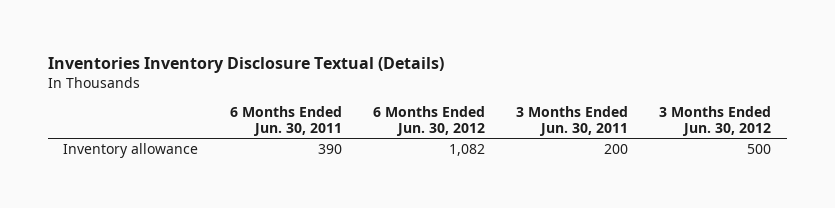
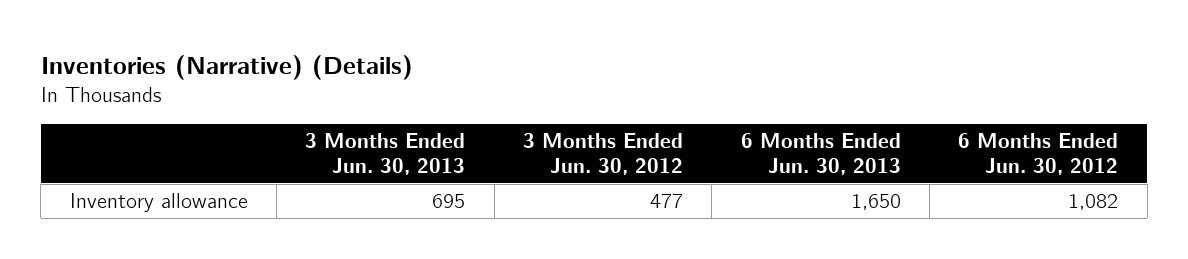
[47,56,444,73] Inventories Inventory Disclosure Textual (Details) -> [40,54,413,80] Inventories (Narrative) (Details)
[229,105,342,136] 6 Months Ended Jun. 30, 2011 -> none
[516,105,629,136] 3 Months Ended Jun. 30, 2011 -> none
none -> [305,132,466,176] 3 Months Ended Jun. 30, 2013
none -> [740,132,901,176] 6 Months Ended Jun. 30, 2013
[747,144,772,155] 500 -> [650,194,684,209] 477

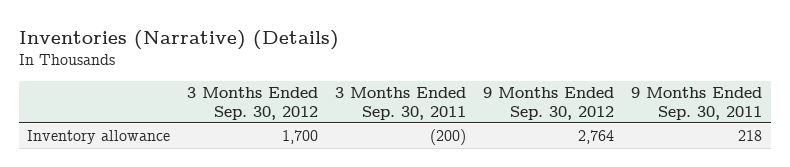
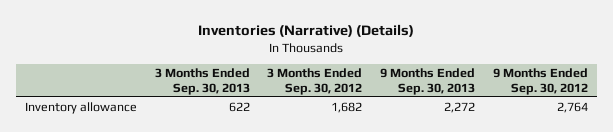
[335,87,467,120] 3 Months Ended Sep. 30, 2011 -> none
[631,87,763,120] 9 Months Ended Sep. 30, 2011 -> none
none -> [154,68,250,95] 3 Months Ended Sep. 30, 2013
none -> [380,68,476,95] 9 Months Ended Sep. 30, 2013
[282,130,319,145] 1,700 -> [331,101,363,113] 1,682

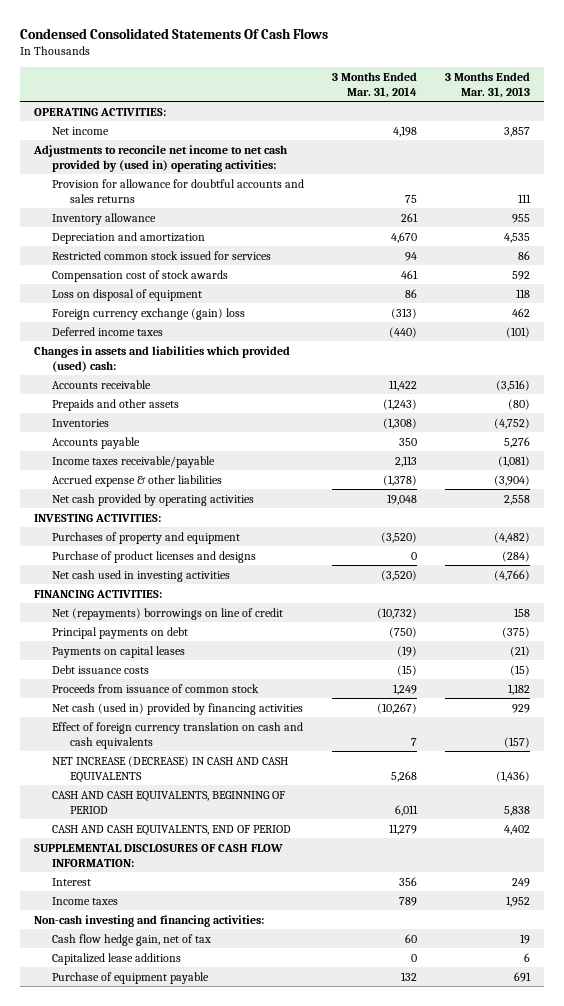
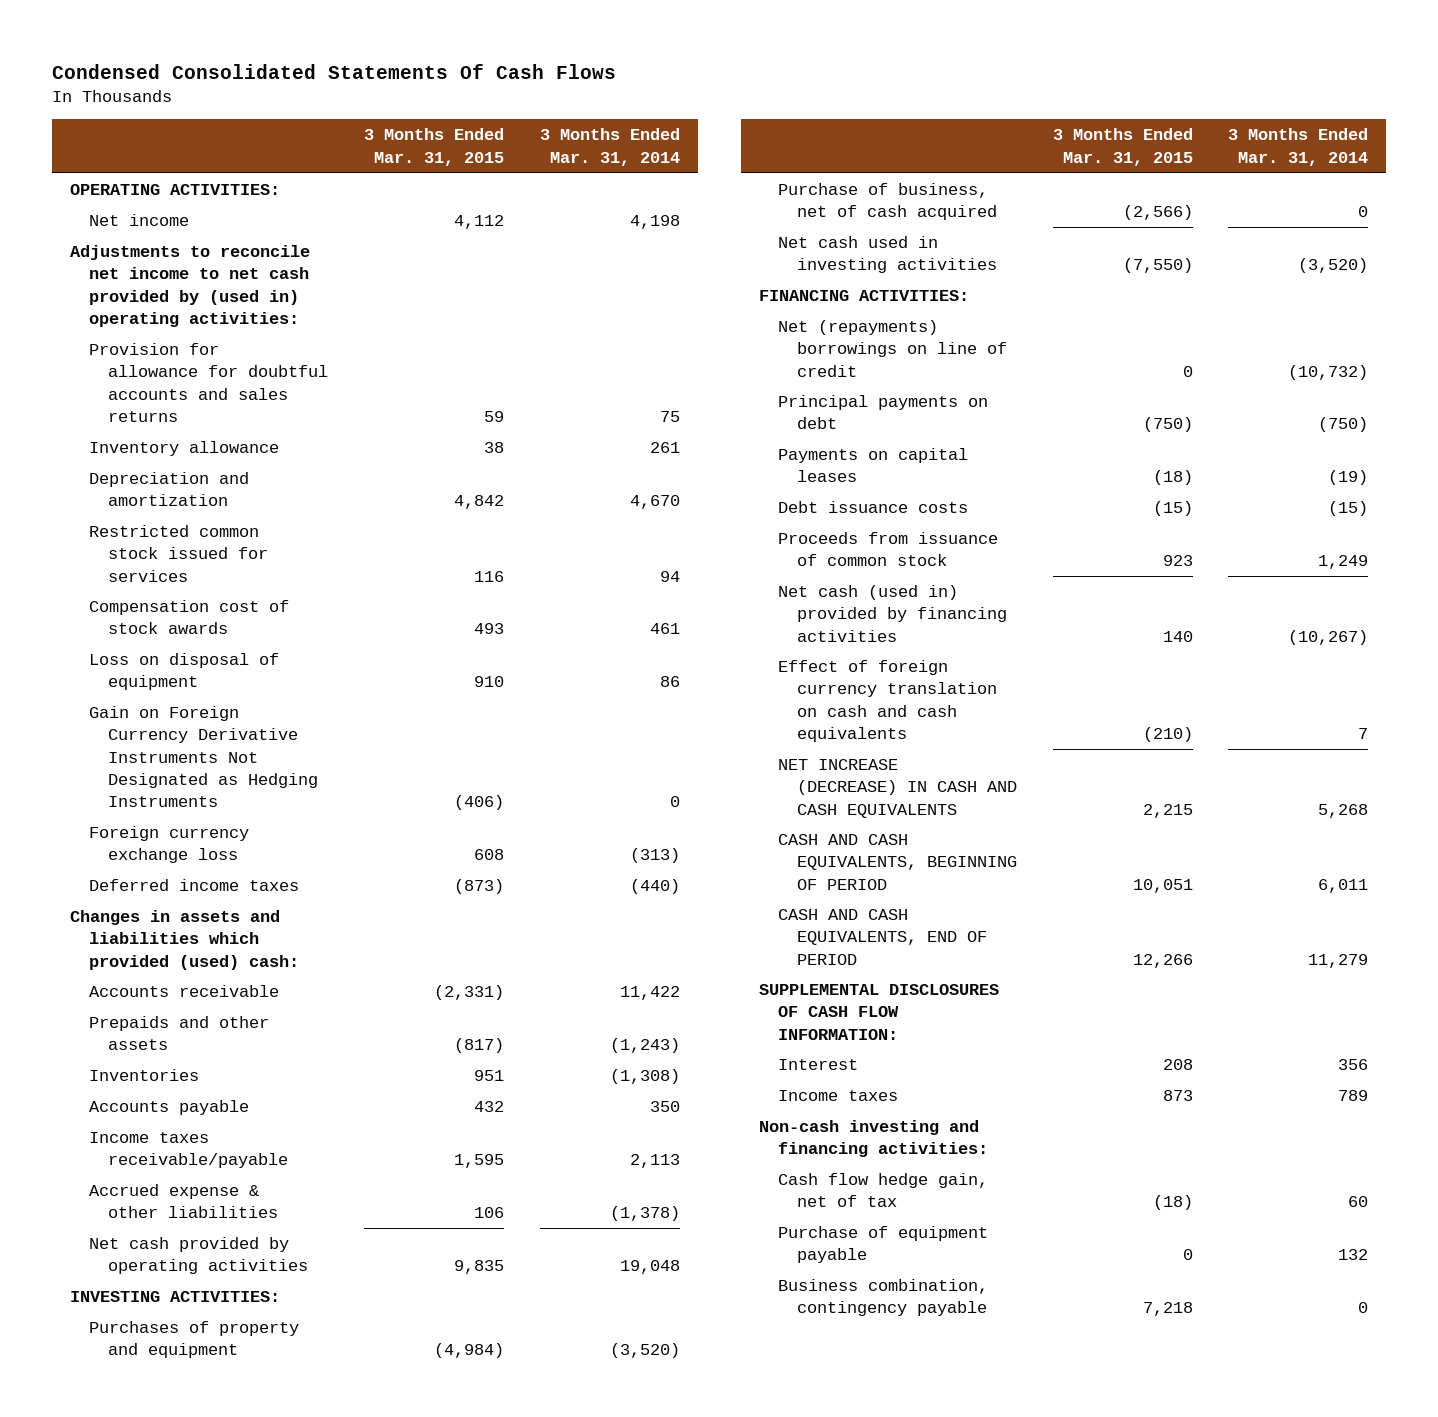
[444,71,530,98] 3 Months Ended Mar. 31, 2013 -> none
none -> [364,128,505,166] 3 Months Ended Mar. 31, 2015
none -> [89,706,319,807] Gain on Foreign Currency Derivative Instruments Not Designated as Hedging Instruments
[51,307,245,320] Foreign currency exchange (gain) loss -> [89,826,250,864] Foreign currency exchange loss
[51,550,256,563] Purchase of product licenses and designs -> none
none -> [777,183,997,221] Purchase of business, net of cash acquired
[51,952,181,965] Capitalized lease additions -> none
none -> [777,1279,988,1317] Business combination, contingency payable

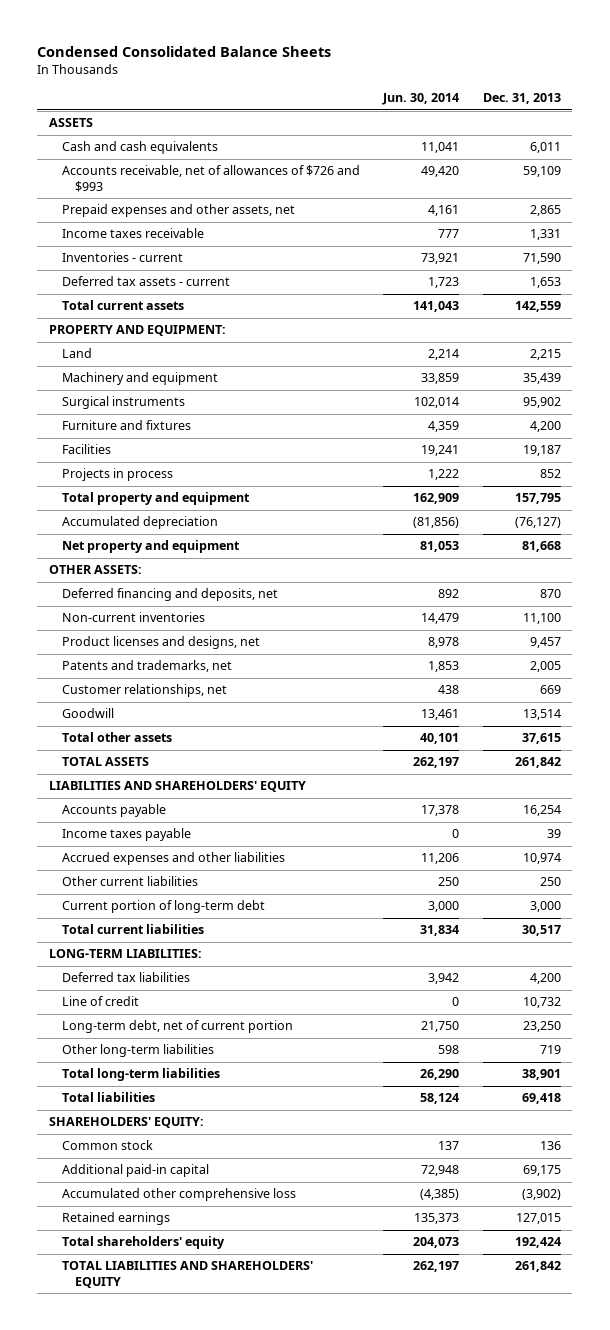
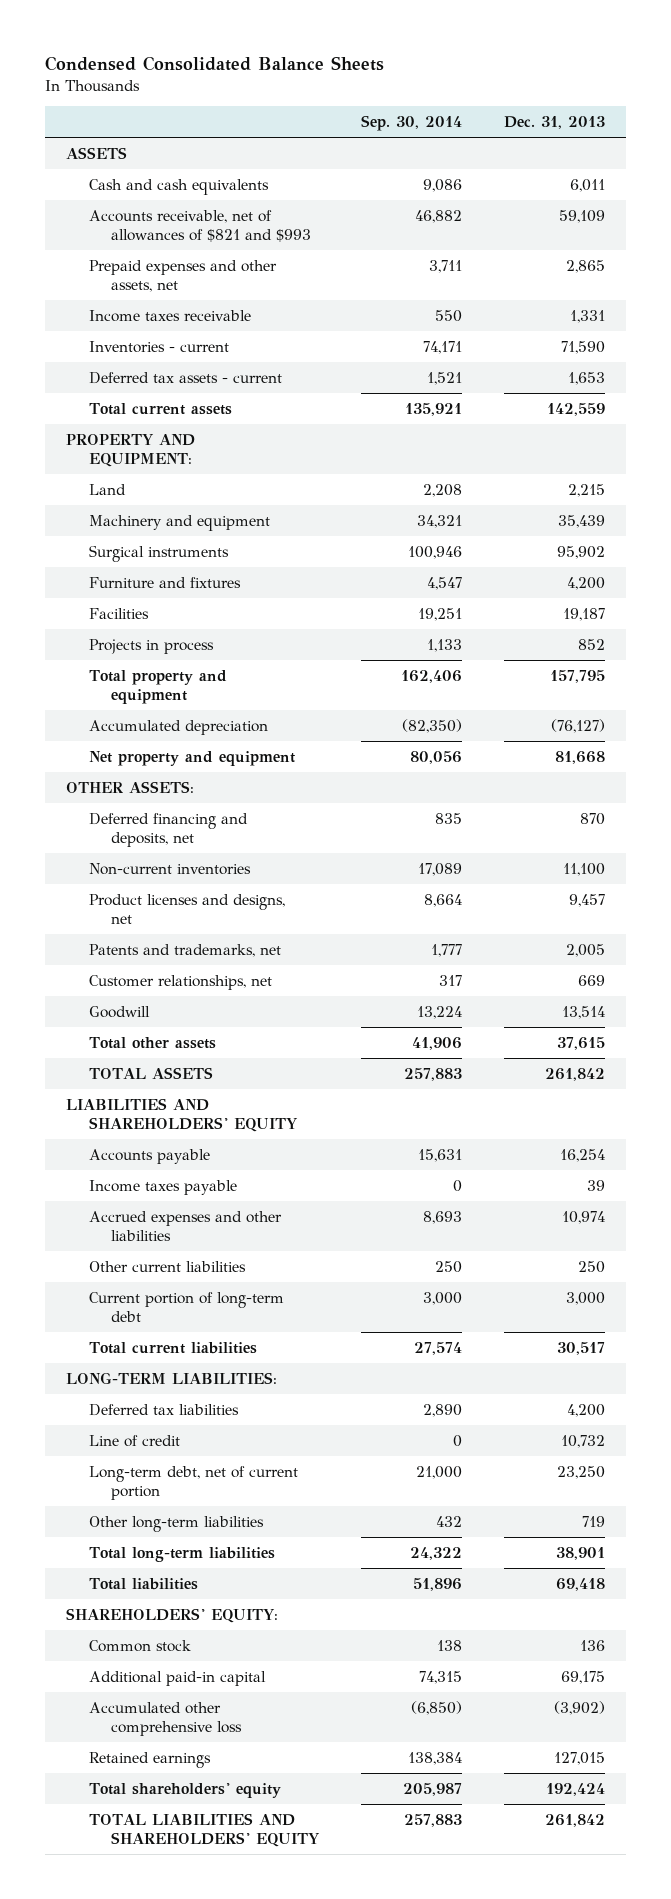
[382,93,460,106] Jun. 30, 2014 -> none
none -> [360,115,462,132] Sep. 30, 2014
[62,165,361,192] Accounts receivable, net of allowances of $726 and $993 -> [88,209,312,242] Accounts receivable, net of allowances of $821 and $993

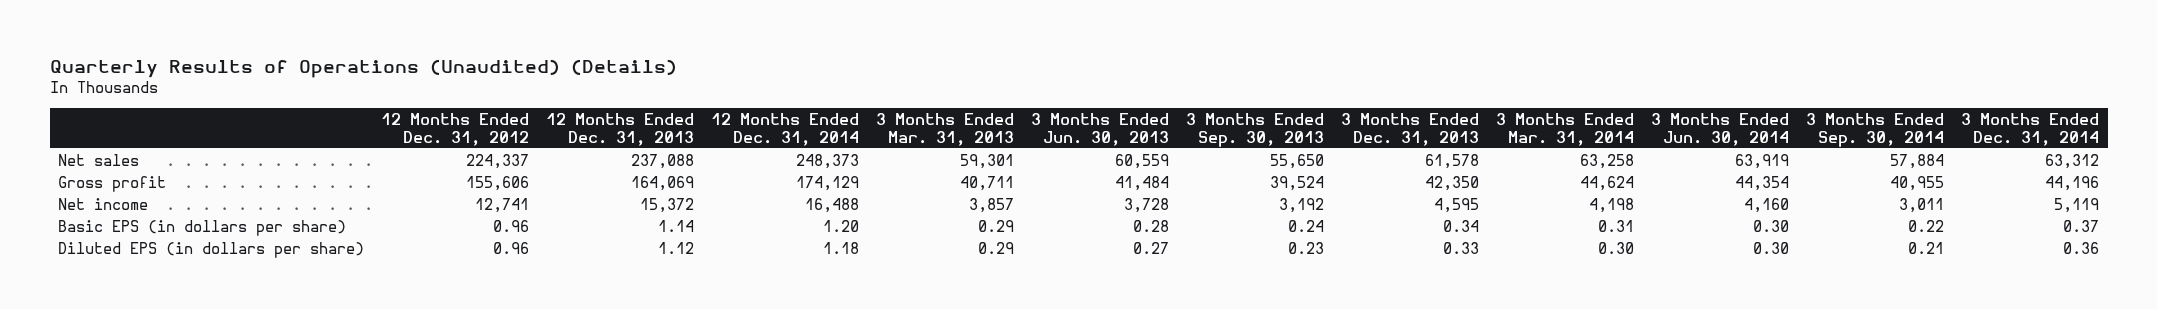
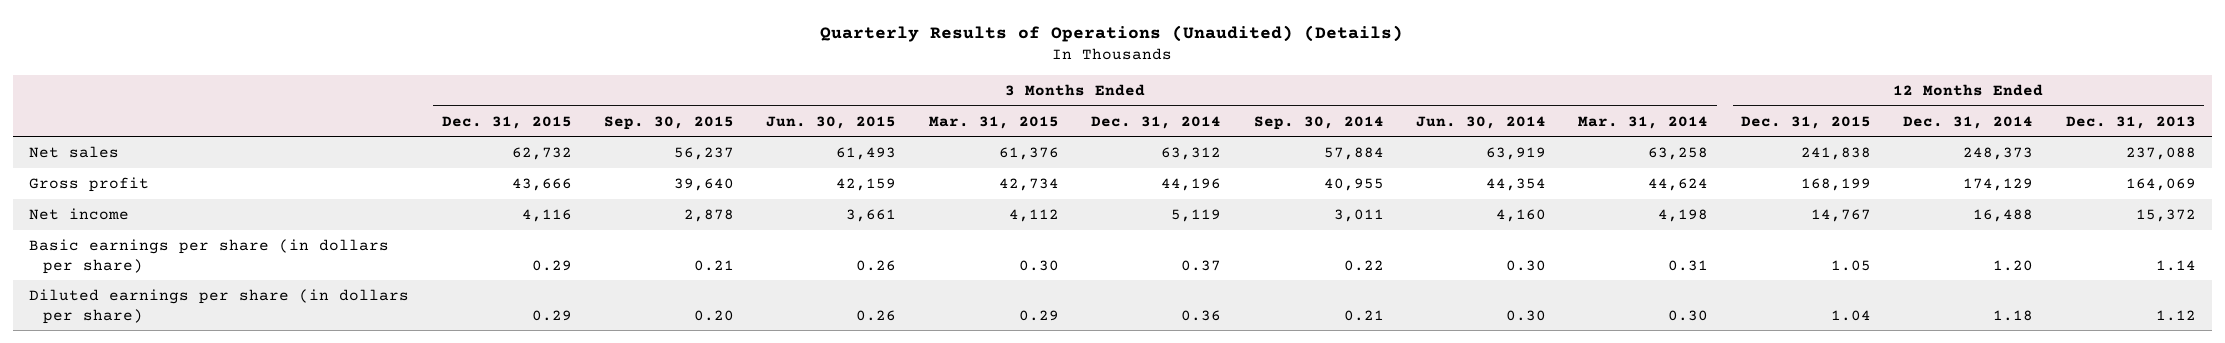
[381,112,530,146] 12 Months Ended Dec. 31, 2012 -> none
[876,112,1015,146] 3 Months Ended Mar. 31, 2013 -> none
[1031,112,1170,146] 3 Months Ended Jun. 30, 2013 -> none
[1186,112,1325,147] 3 Months Ended Sep. 30, 2013 -> none
[1341,112,1480,146] 3 Months Ended Dec. 31, 2013 -> none
none -> [441,115,572,129] Dec. 31, 2015
none -> [603,115,734,130] Sep. 30, 2015
none -> [766,115,897,129] Jun. 30, 2015
none -> [928,115,1059,129] Mar. 31, 2015
none -> [1740,115,1871,129] Dec. 31, 2015
[58,219,347,236] Basic EPS (in dollars per share) -> [29,239,390,274] Basic earnings per share (in dollars per share)
[58,241,365,258] Diluted EPS (in dollars per share) -> [29,289,410,324] Diluted earnings per share (in dollars per share)

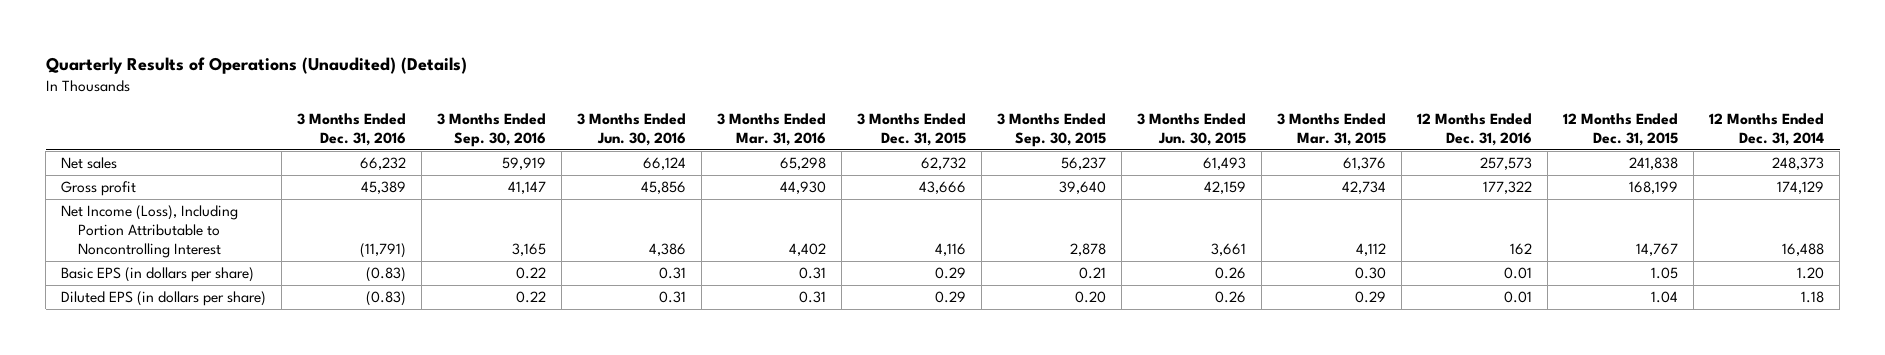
[1091,115,1222,129] Dec. 31, 2014 -> none
[1253,115,1384,130] Sep. 30, 2014 -> none
[1416,115,1547,129] Jun. 30, 2014 -> none
[1578,115,1709,129] Mar. 31, 2014 -> none
[2065,115,2196,129] Dec. 31, 2013 -> none
none -> [297,113,407,146] 3 Months Ended Dec. 31, 2016
none -> [437,113,547,147] 3 Months Ended Sep. 30, 2016
none -> [577,113,687,146] 3 Months Ended Jun. 30, 2016
none -> [717,113,827,146] 3 Months Ended Mar. 31, 2016
none -> [1417,113,1533,146] 12 Months Ended Dec. 31, 2016
[29,208,130,221] Net income -> [61,205,239,258] Net Income (Loss), Including Portion Attributable to Noncontrolling Interest
[29,239,390,274] Basic earnings per share (in dollars per share) -> [61,267,255,283] Basic EPS (in dollars per share)
[29,289,410,324] Diluted earnings per share (in dollars per share) -> [61,291,267,307] Diluted EPS (in dollars per share)

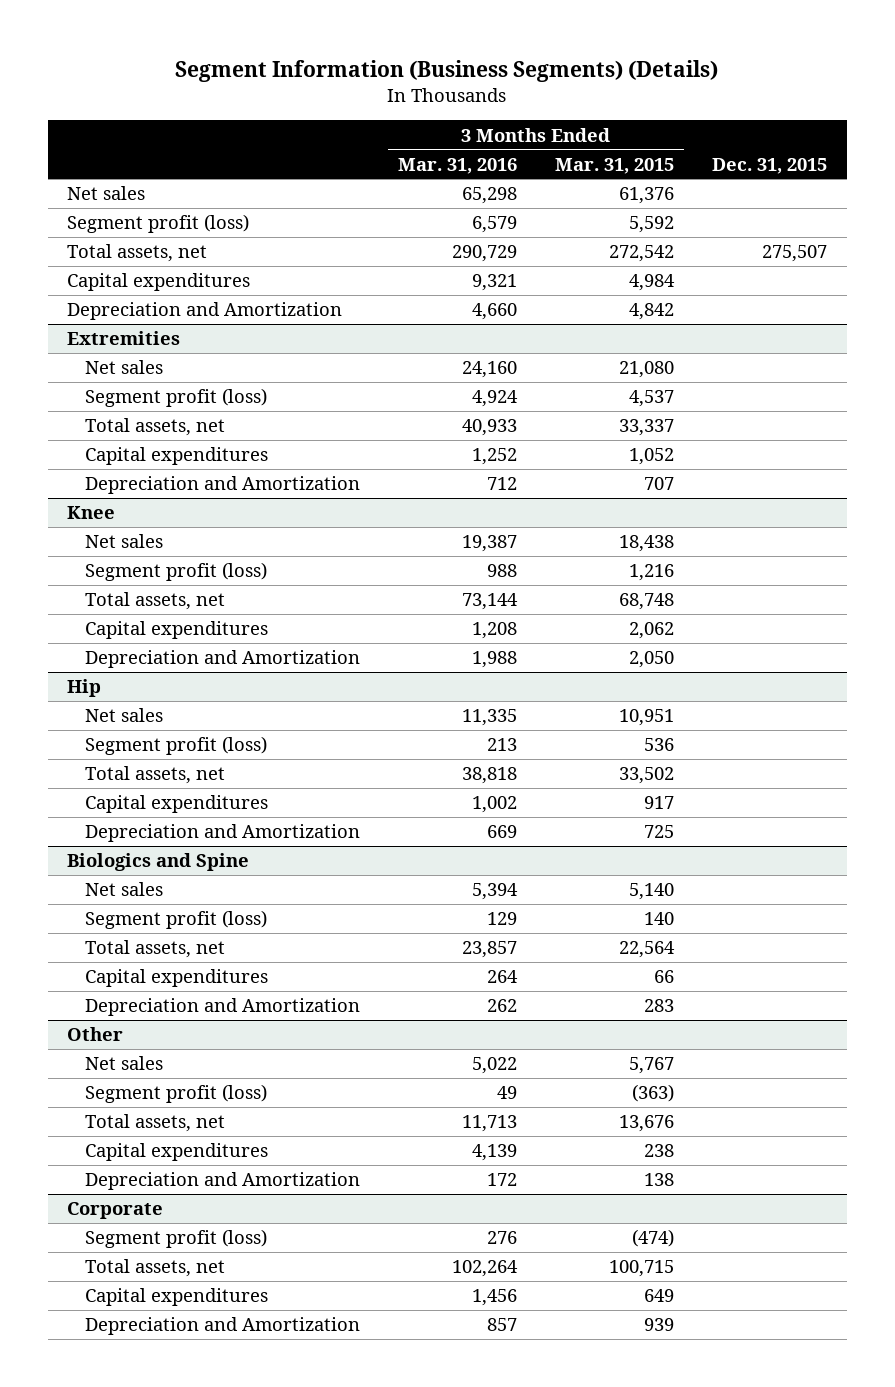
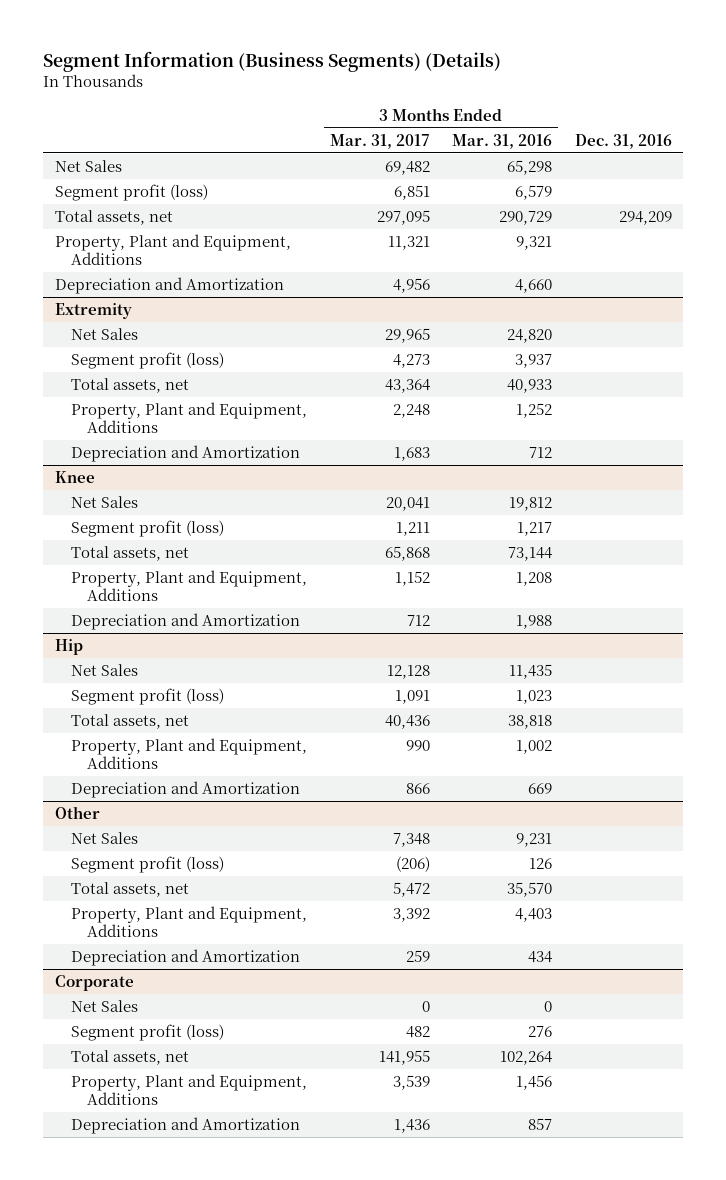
[555,157,675,174] Mar. 31, 2015 -> none
[712,157,828,174] Dec. 31, 2015 -> none
none -> [329,133,430,149] Mar. 31, 2017
none -> [574,133,672,149] Dec. 31, 2016
[67,186,146,201] Net sales -> [54,160,122,173] Net Sales
[67,273,251,292] Capital expenditures -> [54,234,291,266] Property, Plant and Equipment, Additions
[67,331,181,346] Extremities -> [54,303,132,320] Extremity
[84,360,163,375] Net sales -> [70,328,138,341] Net Sales
[461,361,517,379] 24,160 -> [507,329,553,344] 24,820
[471,390,518,408] 4,924 -> [515,354,553,369] 3,937
[84,447,268,466] Capital expenditures -> [70,402,307,434] Property, Plant and Equipment, Additions
[84,534,163,549] Net sales -> [70,496,138,509] Net Sales
[461,535,517,553] 19,387 -> [509,497,553,512] 19,812
[486,564,517,578] 988 -> [517,522,553,537] 1,217
[84,621,268,640] Capital expenditures -> [70,570,307,602] Property, Plant and Equipment, Additions
[84,708,163,723] Net sales -> [70,664,138,677] Net Sales
[461,709,517,727] 11,335 -> [509,664,553,680] 11,435
[486,738,517,752] 213 -> [516,690,553,705] 1,023
[84,795,268,814] Capital expenditures -> [70,738,307,770] Property, Plant and Equipment, Additions
[67,853,250,872] Biologics and Spine -> none
[84,882,163,897] Net sales -> none
[84,910,267,930] Segment profit (loss) -> none
[84,940,225,959] Total assets, net -> none
[84,969,268,988] Capital expenditures -> none
[84,998,360,1017] Depreciation and Amortization -> none
[84,1143,268,1162] Capital expenditures -> none
[84,1056,163,1071] Net sales -> [70,832,138,845] Net Sales
[471,1057,517,1075] 5,022 -> [516,833,553,848] 9,231
[496,1086,517,1100] 49 -> [529,858,553,870] 126
[461,1115,517,1133] 11,713 -> [507,882,553,898] 35,570
none -> [70,906,307,938] Property, Plant and Equipment, Additions
[486,1173,517,1187] 172 -> [528,951,553,964] 434
none -> [70,1000,138,1013] Net Sales
[84,1288,268,1307] Capital expenditures -> [70,1074,307,1106] Property, Plant and Equipment, Additions

